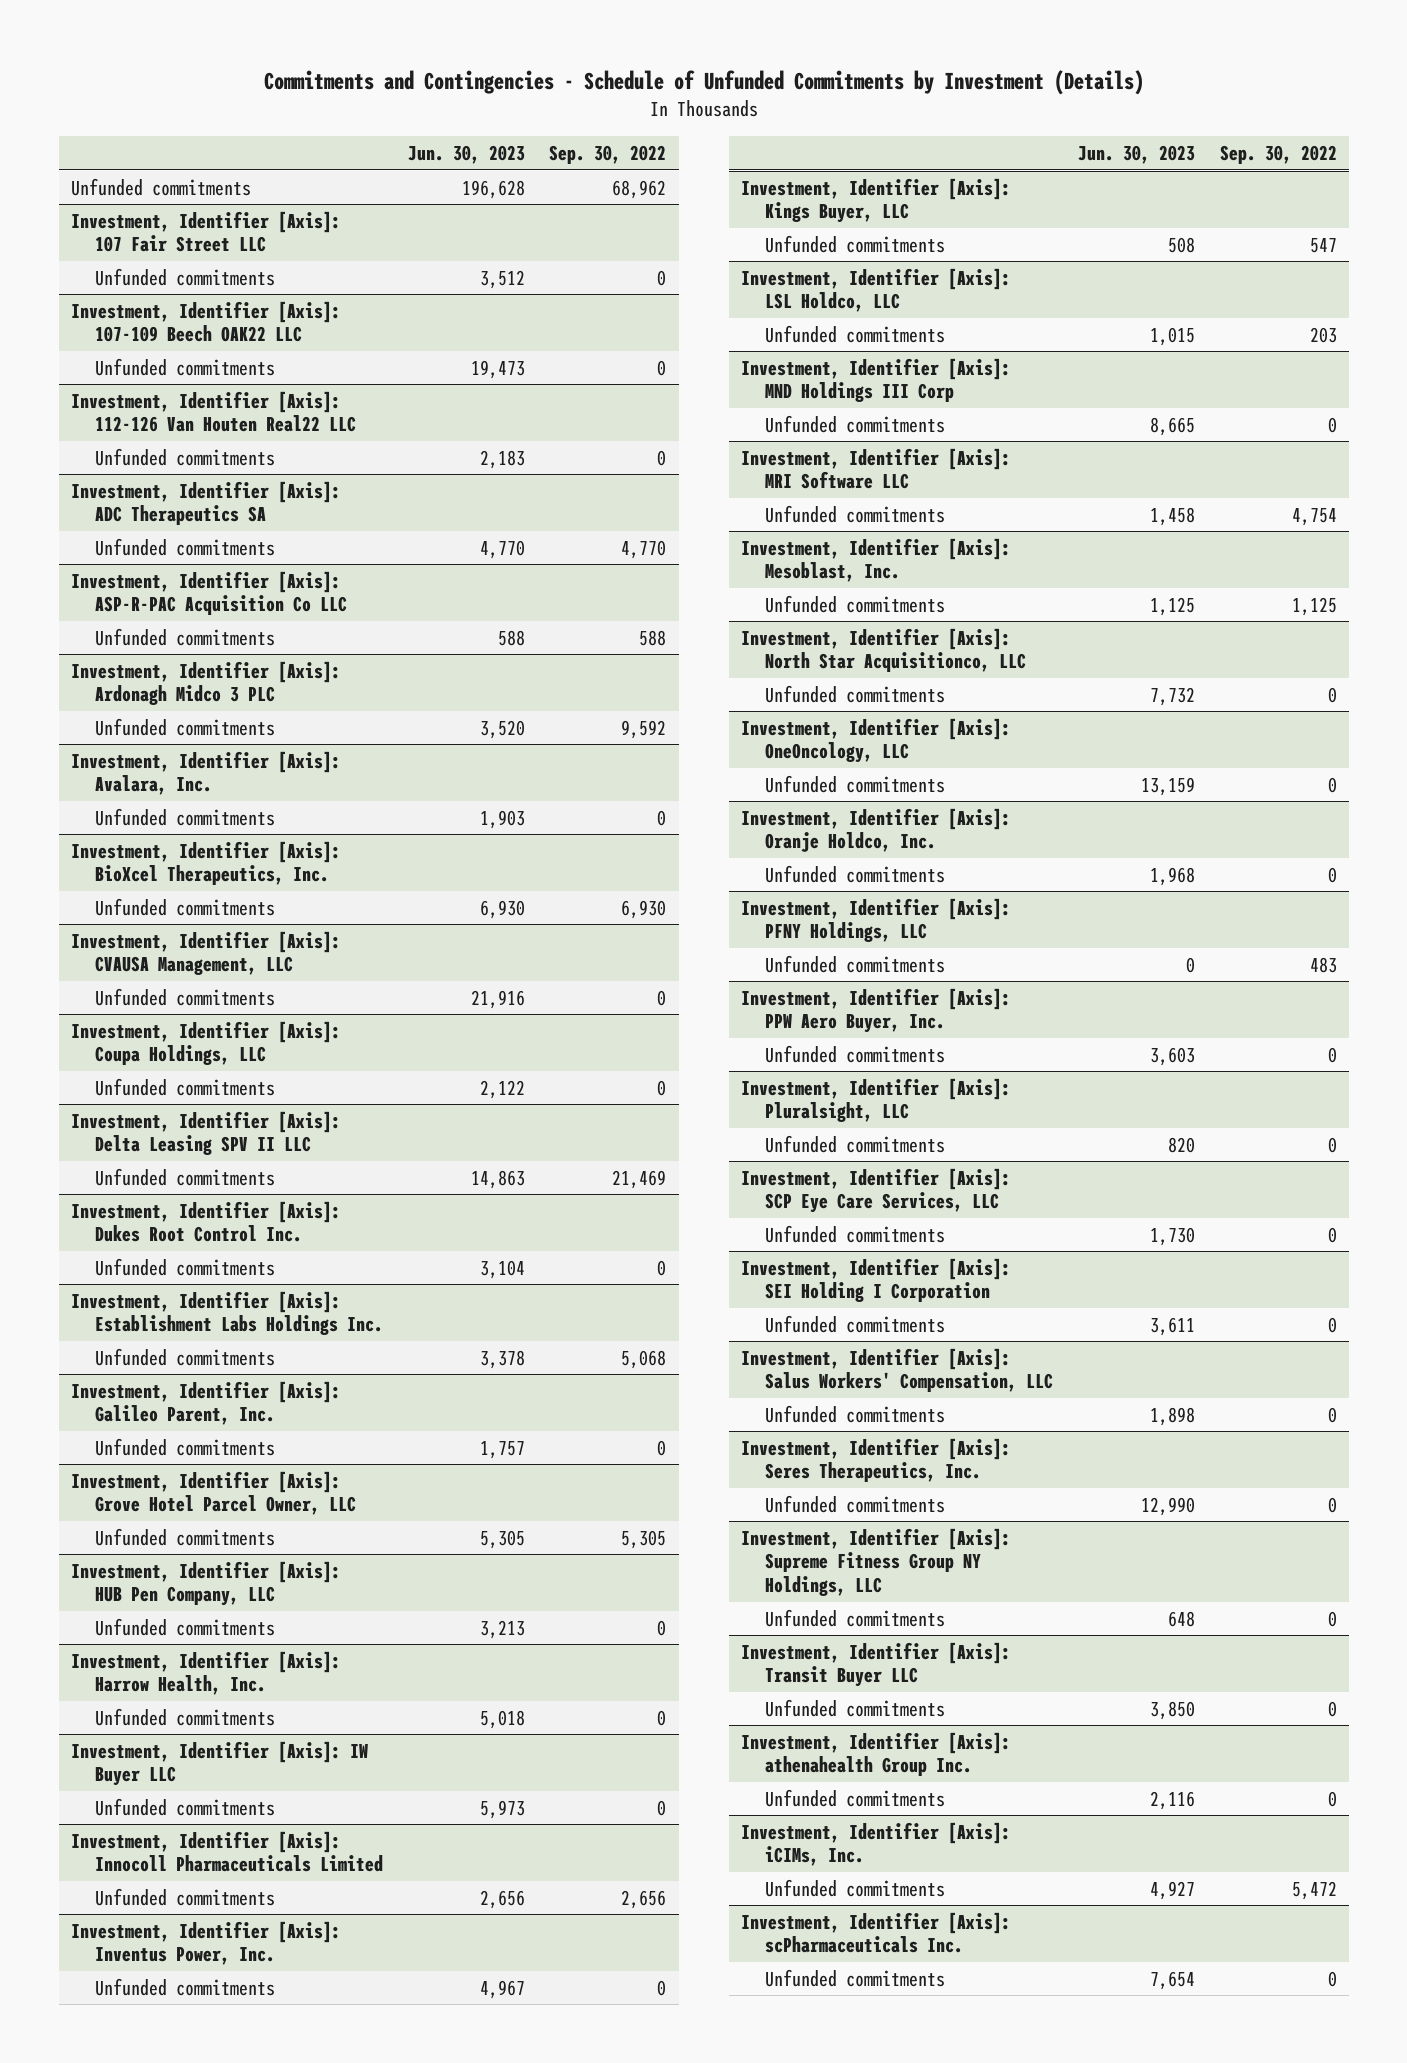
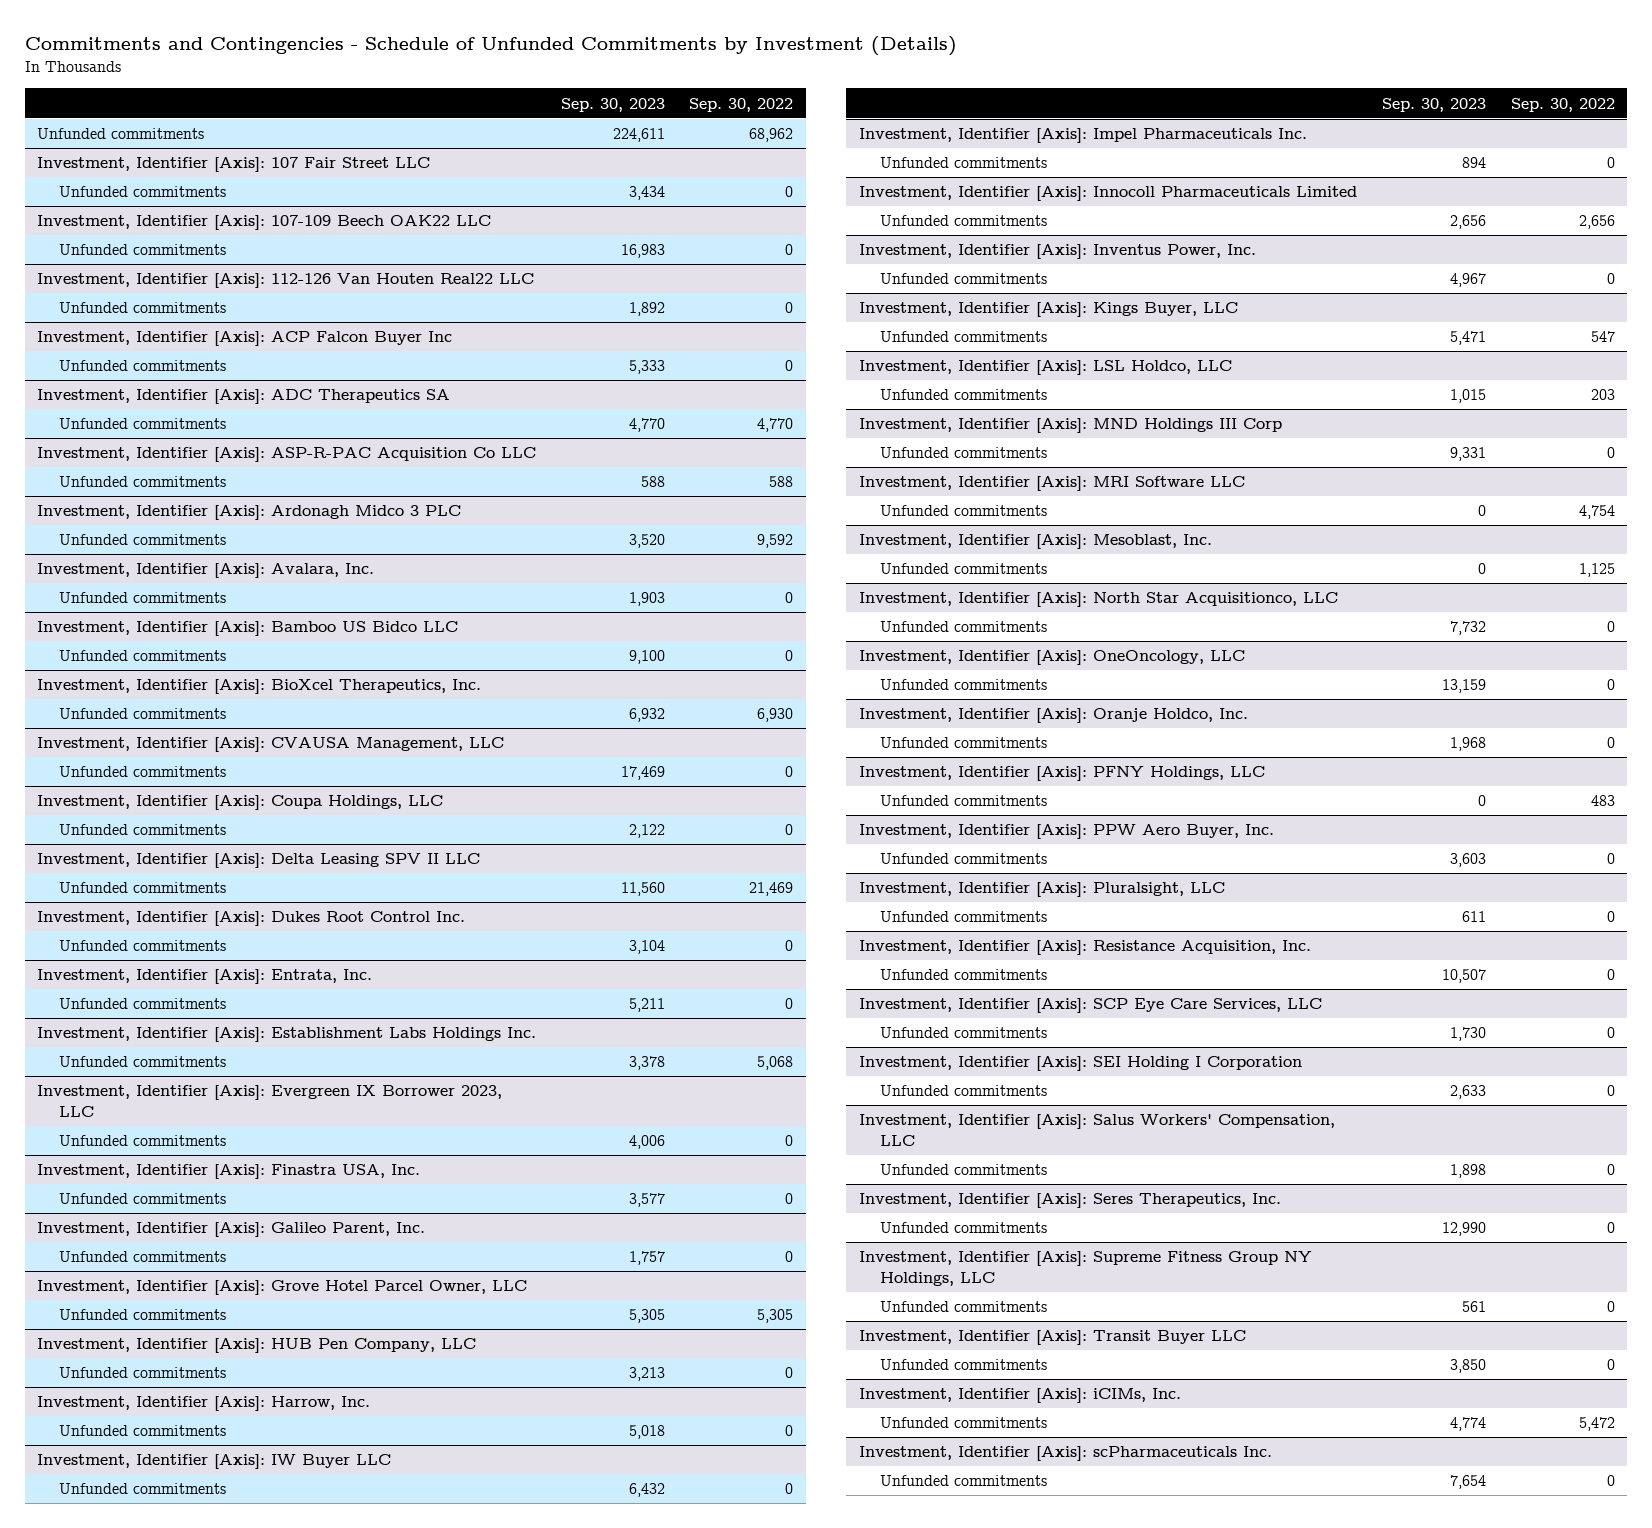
[407,144,525,164] Jun. 30, 2023 -> none
none -> [560,97,665,112] Sep. 30, 2023
none -> [37,331,453,347] Investment, Identifier [Axis]: ACP Falcon Buyer Inc
none -> [58,360,226,372] Unfunded commitments
none -> [37,621,459,637] Investment, Identifier [Axis]: Bamboo US Bidco LLC
none -> [58,650,226,662] Unfunded commitments
none -> [37,969,373,985] Investment, Identifier [Axis]: Entrata, Inc.
none -> [58,998,226,1010] Unfunded commitments
none -> [37,1085,503,1117] Investment, Identifier [Axis]: Evergreen IX Borrower 2023, LLC
none -> [58,1135,226,1147] Unfunded commitments
none -> [37,1164,421,1180] Investment, Identifier [Axis]: Finastra USA, Inc.
none -> [58,1193,226,1205] Unfunded commitments
[70,1650,341,1696] Investment, Identifier [Axis]: Harrow Health, Inc. -> [37,1396,371,1412] Investment, Identifier [Axis]: Harrow, Inc.
none -> [858,128,1307,144] Investment, Identifier [Axis]: Impel Pharmaceuticals Inc.
none -> [880,157,1048,169] Unfunded commitments
none -> [858,940,1311,956] Investment, Identifier [Axis]: Resistance Acquisition, Inc.
none -> [880,969,1048,981] Unfunded commitments
[740,1731,1011,1777] Investment, Identifier [Axis]: athenahealth Group Inc. -> none
[765,1788,946,1807] Unfunded commitments -> none

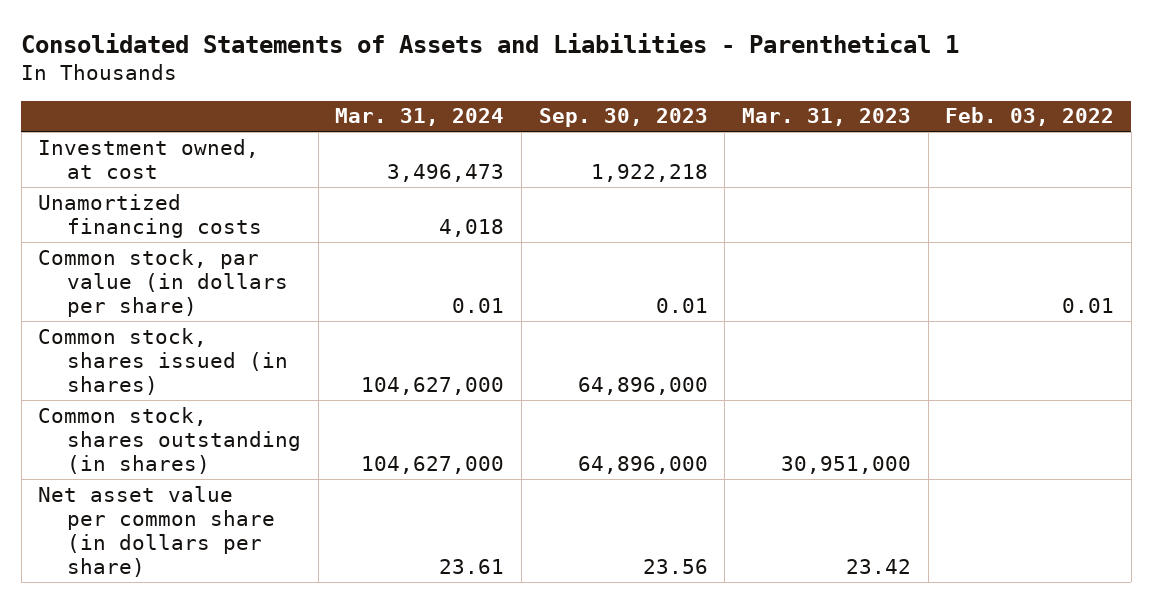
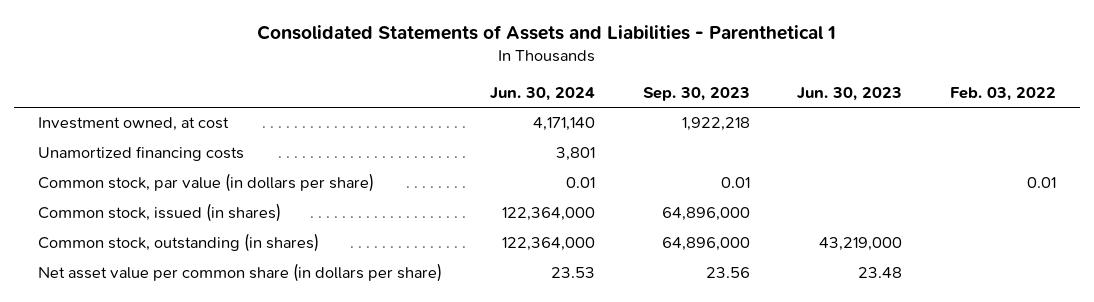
[335,108,505,127] Mar. 31, 2024 -> none
[741,108,911,127] Mar. 31, 2023 -> none
none -> [489,86,595,101] Jun. 30, 2024
none -> [797,86,903,101] Jun. 30, 2023
[38,327,289,395] Common stock, shares issued (in shares) -> [37,203,281,223] Common stock, issued (in shares)
[38,406,302,474] Common stock, shares outstanding (in shares) -> [37,233,319,253] Common stock, outstanding (in shares)

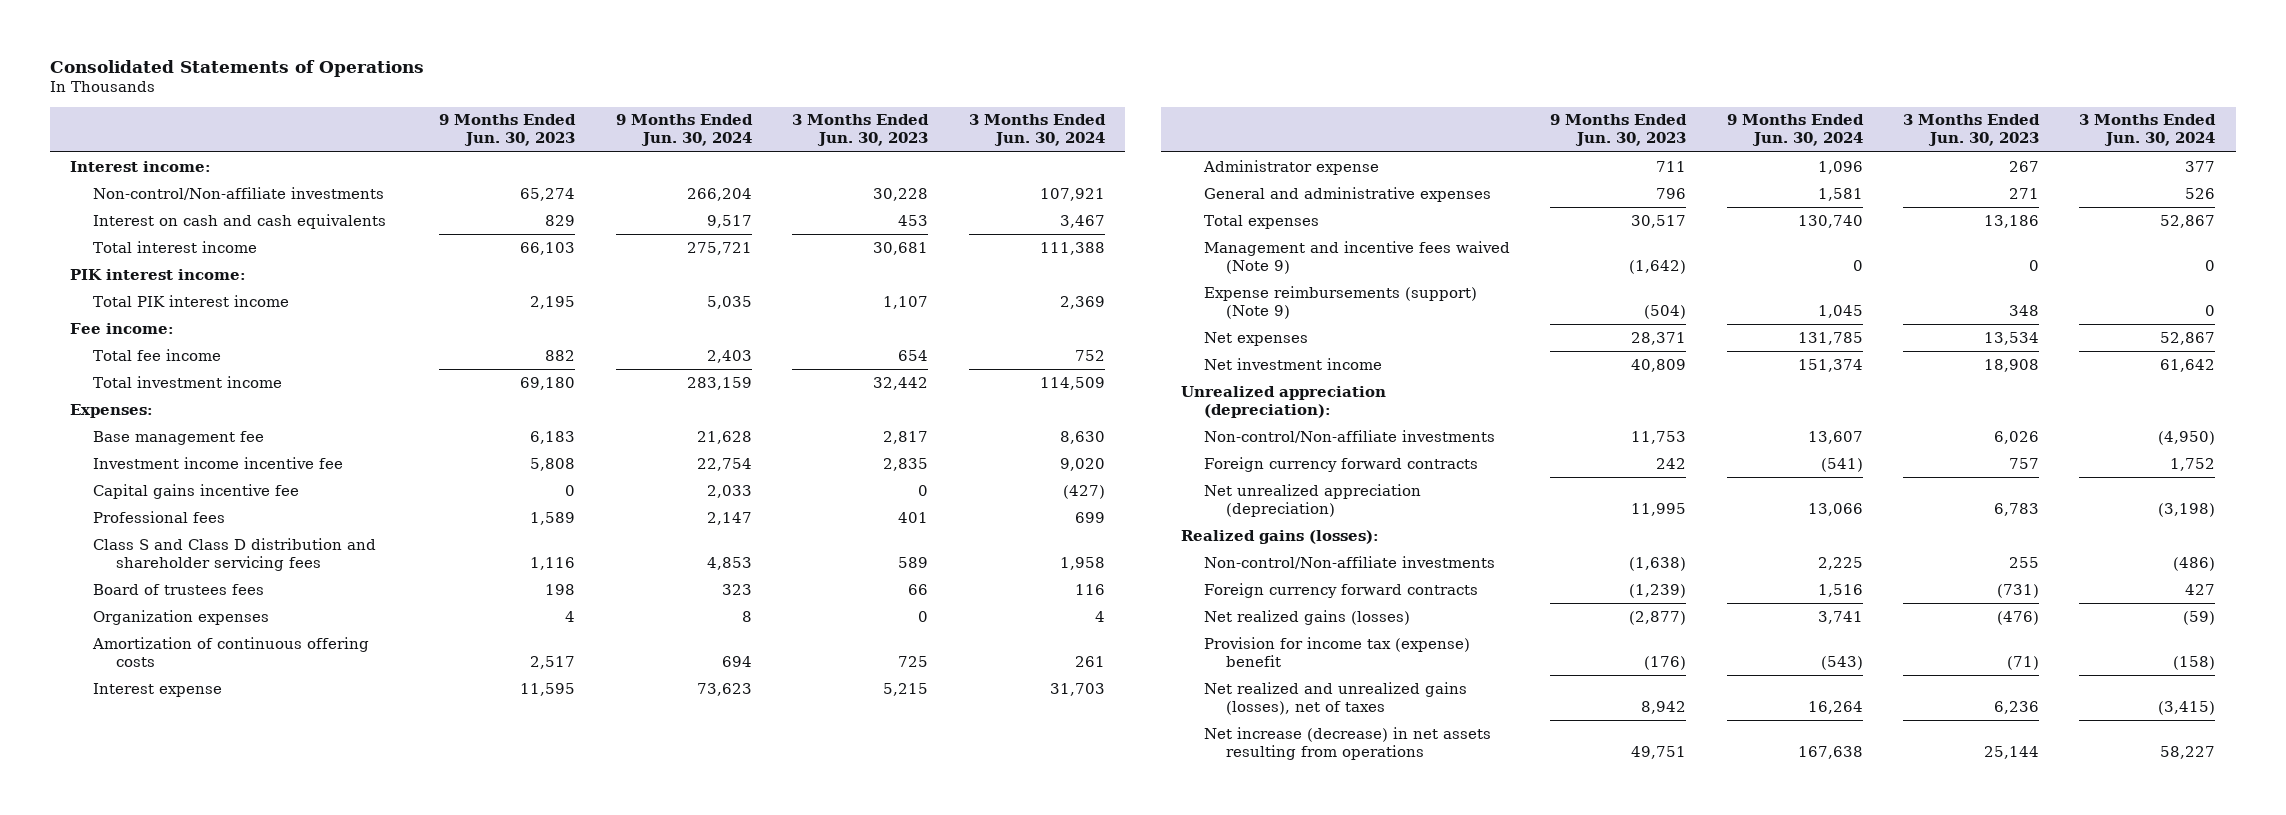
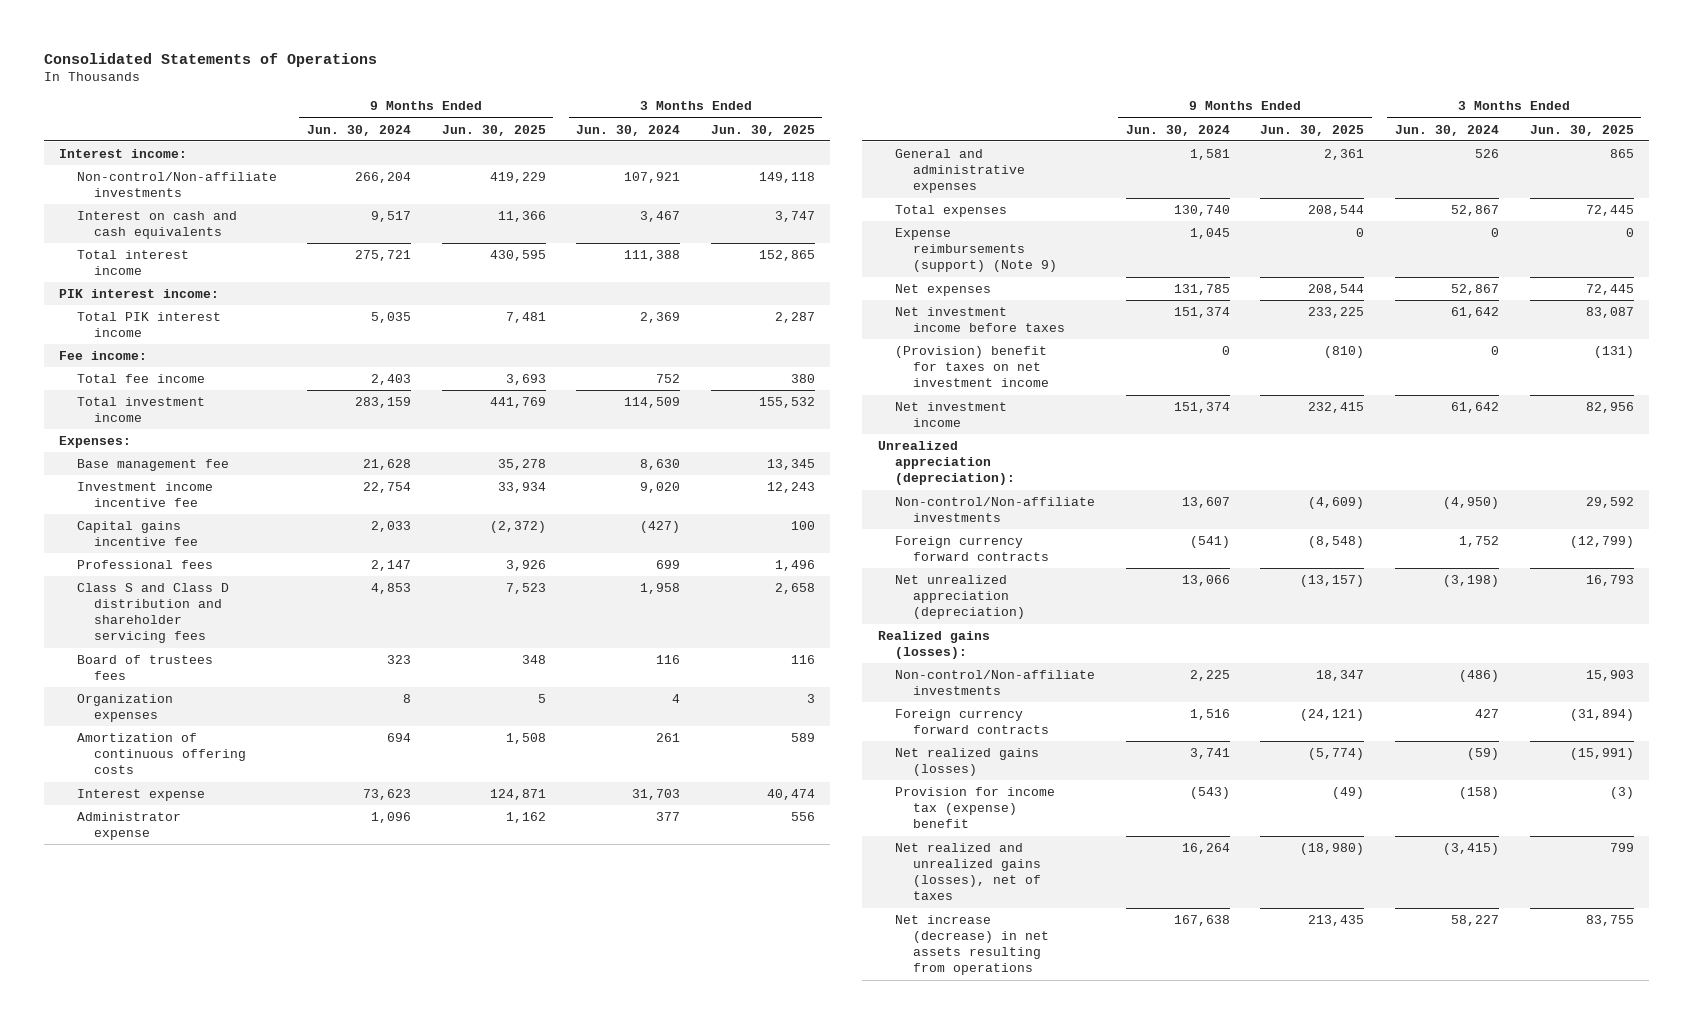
[439,114,577,147] 9 Months Ended Jun. 30, 2023 -> none
[792,114,930,147] 3 Months Ended Jun. 30, 2023 -> none
none -> [441,124,546,136] Jun. 30, 2025
none -> [710,124,815,136] Jun. 30, 2025
[1203,240,1510,274] Management and incentive fees waived (Note 9) -> none
none -> [895,306,1065,333] Net investment income before taxes
none -> [895,345,1049,388] (Provision) benefit for taxes on net investment income

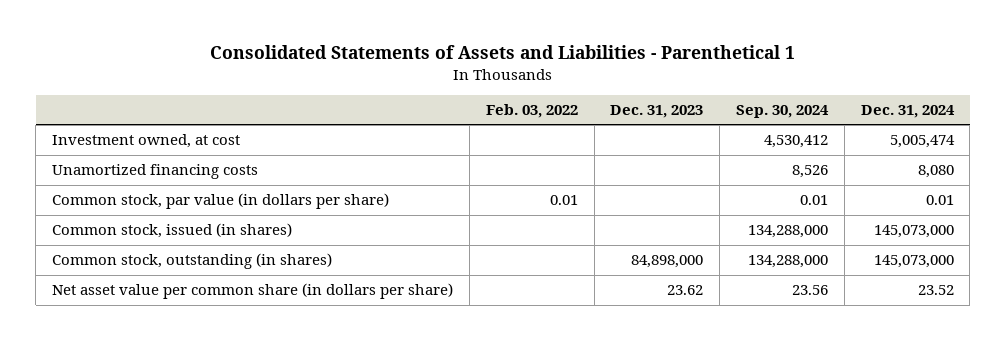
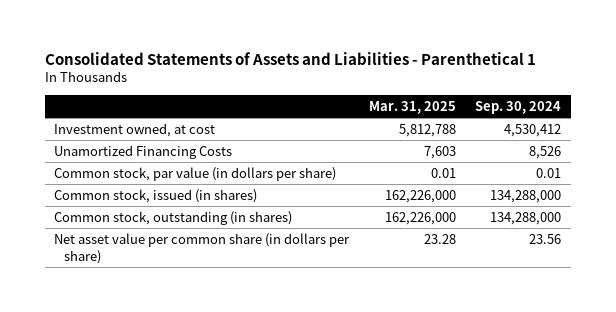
[485,103,578,118] Feb. 03, 2022 -> none
[610,104,704,118] Dec. 31, 2023 -> none
[860,104,955,118] Dec. 31, 2024 -> none
none -> [368,100,456,114] Mar. 31, 2025
[52,164,259,180] Unamortized financing costs -> [54,144,233,159] Unamortized Financing Costs

